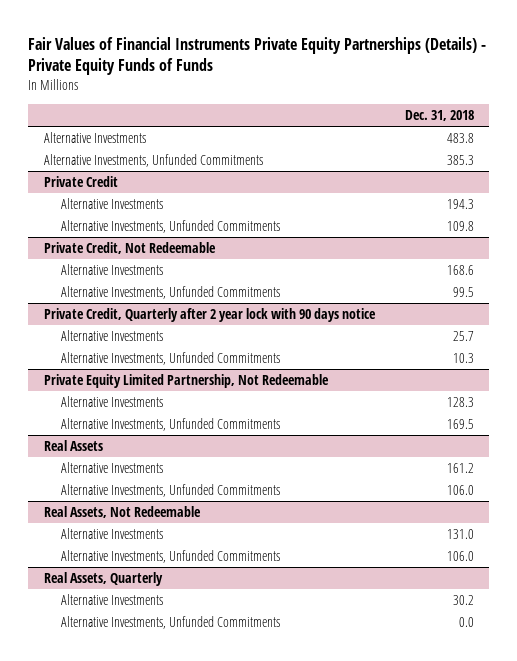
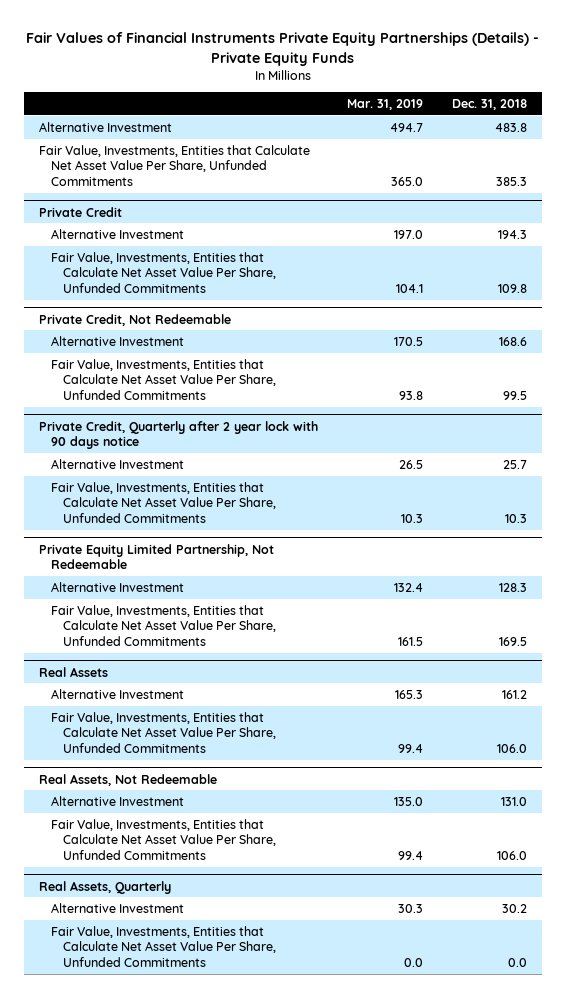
[28,36,487,76] Fair Values of Financial Instruments Private Equity Partnerships (Details) - Private Equity Funds of Funds -> [25,32,539,66] Fair Values of Financial Instruments Private Equity Partnerships (Details) - Private Equity Funds
none -> [346,98,423,110] Mar. 31, 2019
[43,132,146,144] Alternative Investments -> [38,121,172,132] Alternative Investment
[43,154,263,168] Alternative Investments, Unfunded Commitments -> [38,144,310,187] Fair Value, Investments, Entities that Calculate Net Asset Value Per Share, Unfunded Commitments
[61,198,164,210] Alternative Investments -> [51,228,185,239] Alternative Investment
[61,220,281,234] Alternative Investments, Unfunded Commitments -> [51,251,277,294] Fair Value, Investments, Entities that Calculate Net Asset Value Per Share, Unfunded Commitments
[61,264,164,276] Alternative Investments -> [51,335,185,346] Alternative Investment
[61,286,281,300] Alternative Investments, Unfunded Commitments -> [51,358,277,401] Fair Value, Investments, Entities that Calculate Net Asset Value Per Share, Unfunded Commitments
[61,330,164,342] Alternative Investments -> [51,458,185,469] Alternative Investment
[61,352,281,366] Alternative Investments, Unfunded Commitments -> [51,481,277,524] Fair Value, Investments, Entities that Calculate Net Asset Value Per Share, Unfunded Commitments
[61,396,164,408] Alternative Investments -> [51,581,185,592] Alternative Investment
[61,418,281,432] Alternative Investments, Unfunded Commitments -> [51,604,277,647] Fair Value, Investments, Entities that Calculate Net Asset Value Per Share, Unfunded Commitments
[61,462,164,474] Alternative Investments -> [51,688,185,699] Alternative Investment
[61,484,281,498] Alternative Investments, Unfunded Commitments -> [51,711,277,754] Fair Value, Investments, Entities that Calculate Net Asset Value Per Share, Unfunded Commitments
[61,528,164,540] Alternative Investments -> [51,795,185,806] Alternative Investment
[61,550,281,564] Alternative Investments, Unfunded Commitments -> [51,818,277,861] Fair Value, Investments, Entities that Calculate Net Asset Value Per Share, Unfunded Commitments
[61,594,164,606] Alternative Investments -> [51,902,185,913] Alternative Investment
[61,616,281,630] Alternative Investments, Unfunded Commitments -> [51,925,277,968] Fair Value, Investments, Entities that Calculate Net Asset Value Per Share, Unfunded Commitments

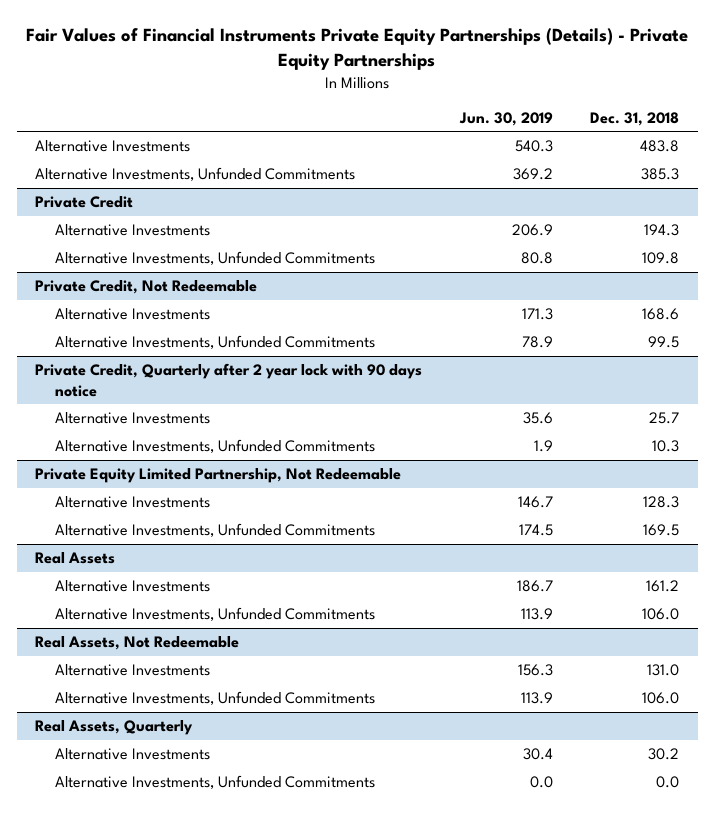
[25,32,539,66] Fair Values of Financial Instruments Private Equity Partnerships (Details) - Private Equity Funds -> [26,28,689,71] Fair Values of Financial Instruments Private Equity Partnerships (Details) - Private Equity Partnerships
[346,98,423,110] Mar. 31, 2019 -> none
none -> [458,111,553,126] Jun. 30, 2019
[38,121,172,132] Alternative Investment -> [35,140,191,153] Alternative Investments
[38,144,310,187] Fair Value, Investments, Entities that Calculate Net Asset Value Per Share, Unfunded Commitments -> [35,167,356,182] Alternative Investments, Unfunded Commitments
[51,228,185,239] Alternative Investment -> [55,224,211,237] Alternative Investments
[51,251,277,294] Fair Value, Investments, Entities that Calculate Net Asset Value Per Share, Unfunded Commitments -> [55,251,376,266] Alternative Investments, Unfunded Commitments
[51,335,185,346] Alternative Investment -> [55,308,211,321] Alternative Investments
[51,358,277,401] Fair Value, Investments, Entities that Calculate Net Asset Value Per Share, Unfunded Commitments -> [55,335,376,350] Alternative Investments, Unfunded Commitments
[51,458,185,469] Alternative Investment -> [55,412,211,425] Alternative Investments
[51,481,277,524] Fair Value, Investments, Entities that Calculate Net Asset Value Per Share, Unfunded Commitments -> [55,439,376,454] Alternative Investments, Unfunded Commitments
[51,581,185,592] Alternative Investment -> [55,496,211,509] Alternative Investments
[51,604,277,647] Fair Value, Investments, Entities that Calculate Net Asset Value Per Share, Unfunded Commitments -> [55,523,376,538] Alternative Investments, Unfunded Commitments
[51,688,185,699] Alternative Investment -> [55,580,211,593] Alternative Investments
[51,711,277,754] Fair Value, Investments, Entities that Calculate Net Asset Value Per Share, Unfunded Commitments -> [55,607,376,622] Alternative Investments, Unfunded Commitments
[51,795,185,806] Alternative Investment -> [55,664,211,677] Alternative Investments
[51,818,277,861] Fair Value, Investments, Entities that Calculate Net Asset Value Per Share, Unfunded Commitments -> [55,691,376,706] Alternative Investments, Unfunded Commitments
[51,902,185,913] Alternative Investment -> [55,748,211,761] Alternative Investments
[51,925,277,968] Fair Value, Investments, Entities that Calculate Net Asset Value Per Share, Unfunded Commitments -> [55,775,376,790] Alternative Investments, Unfunded Commitments

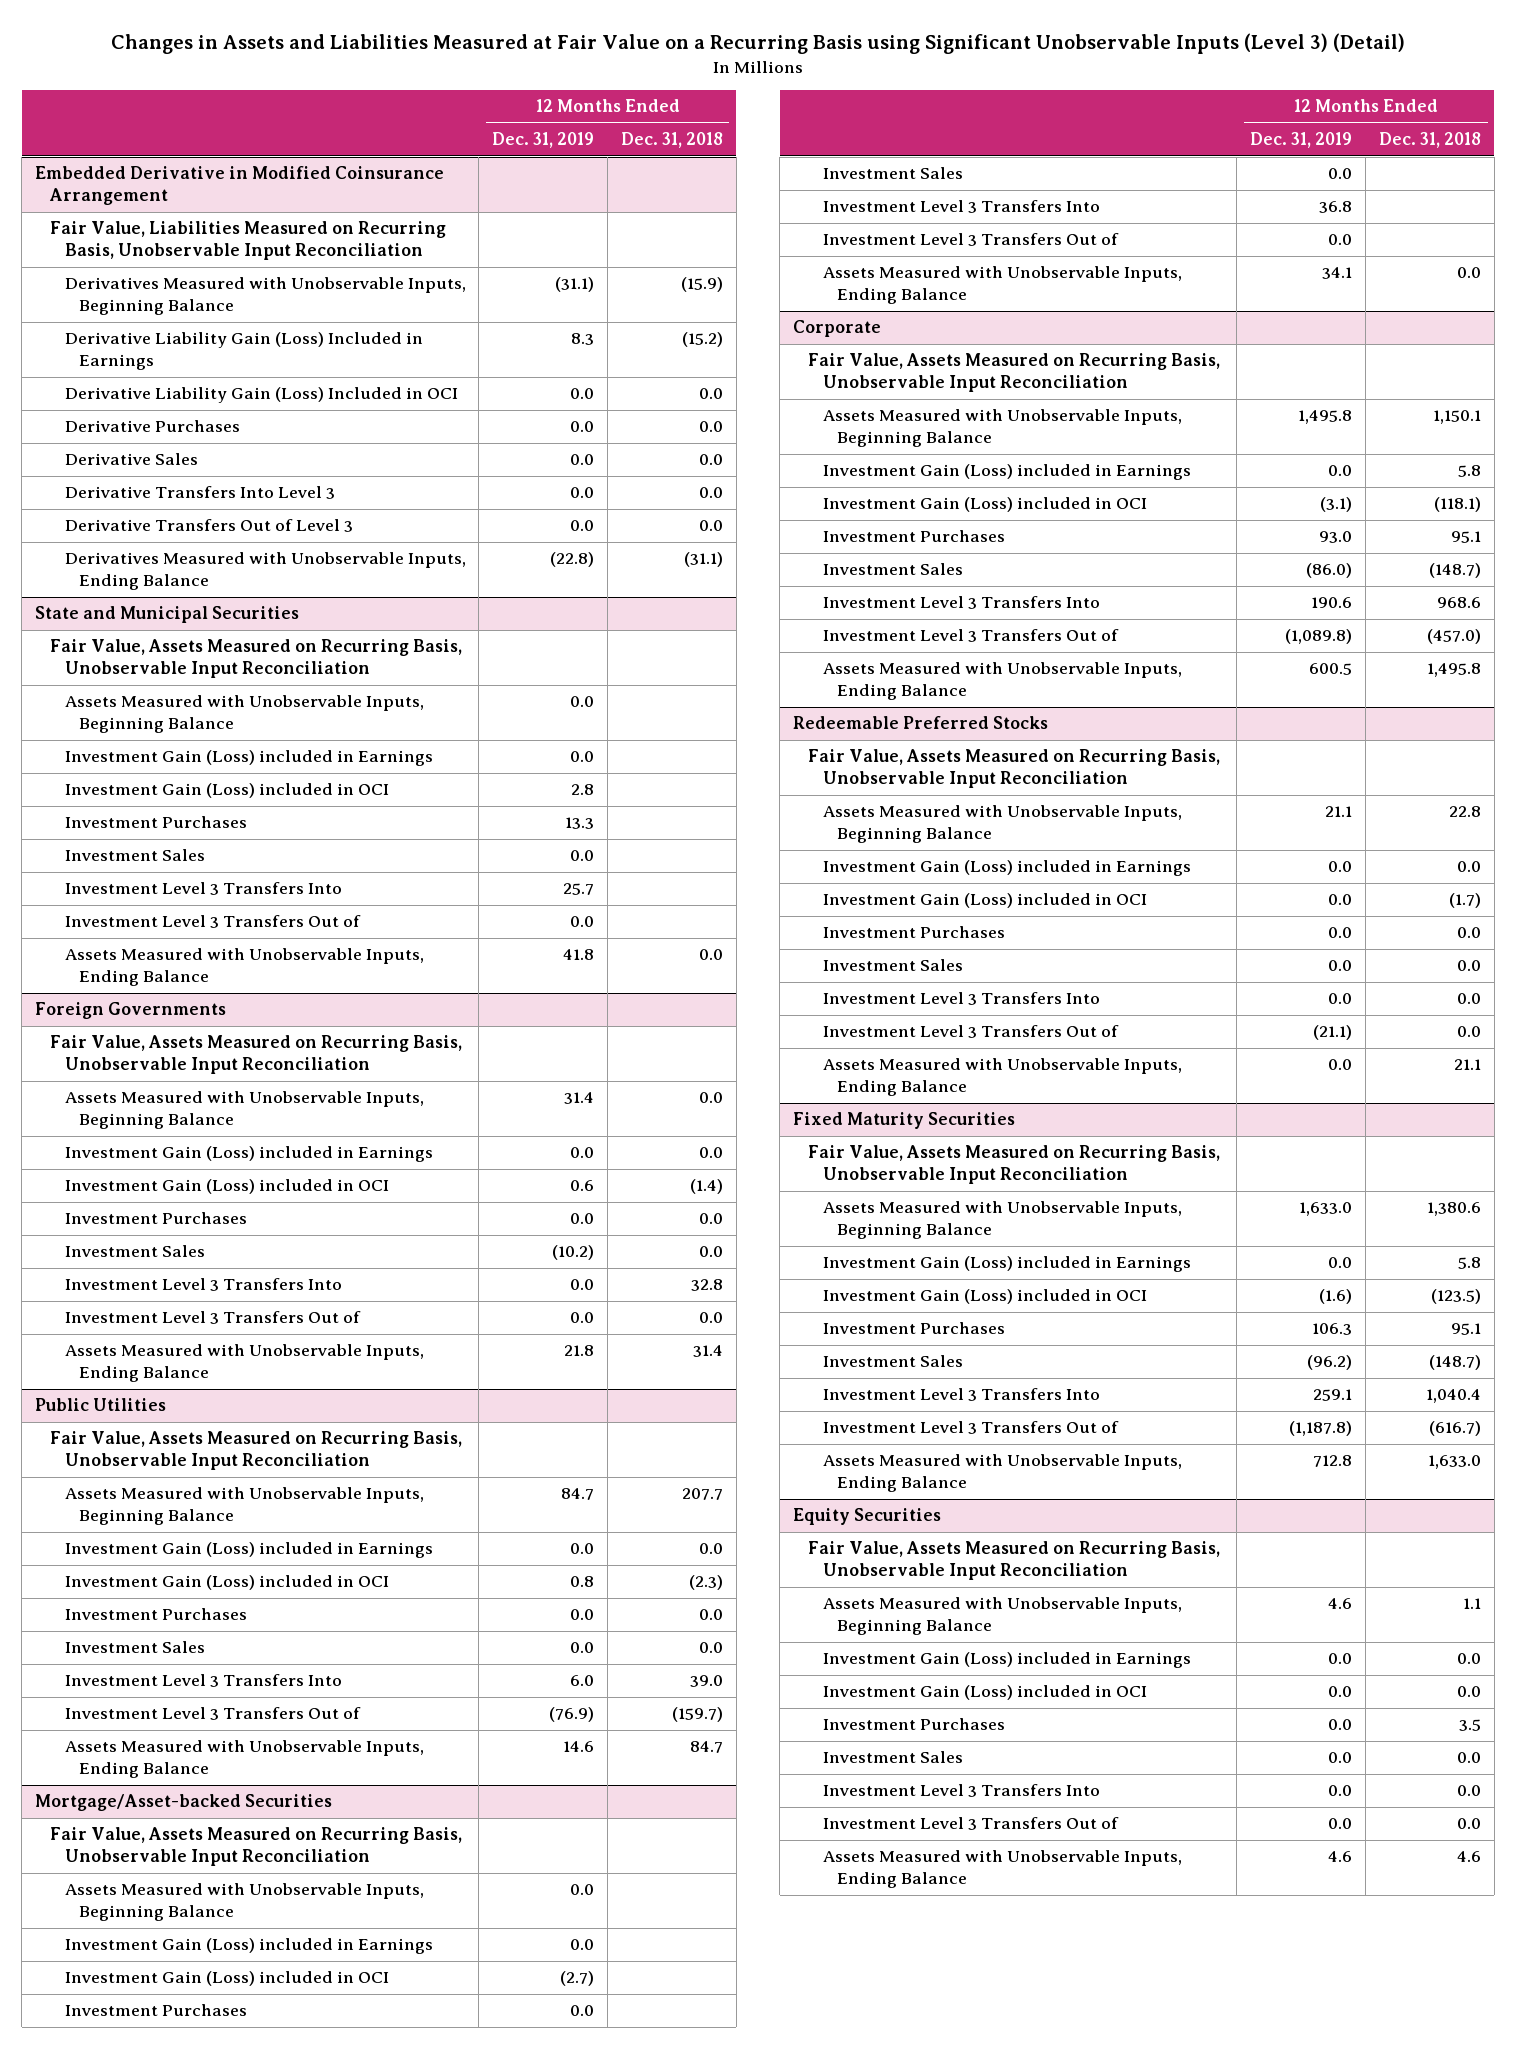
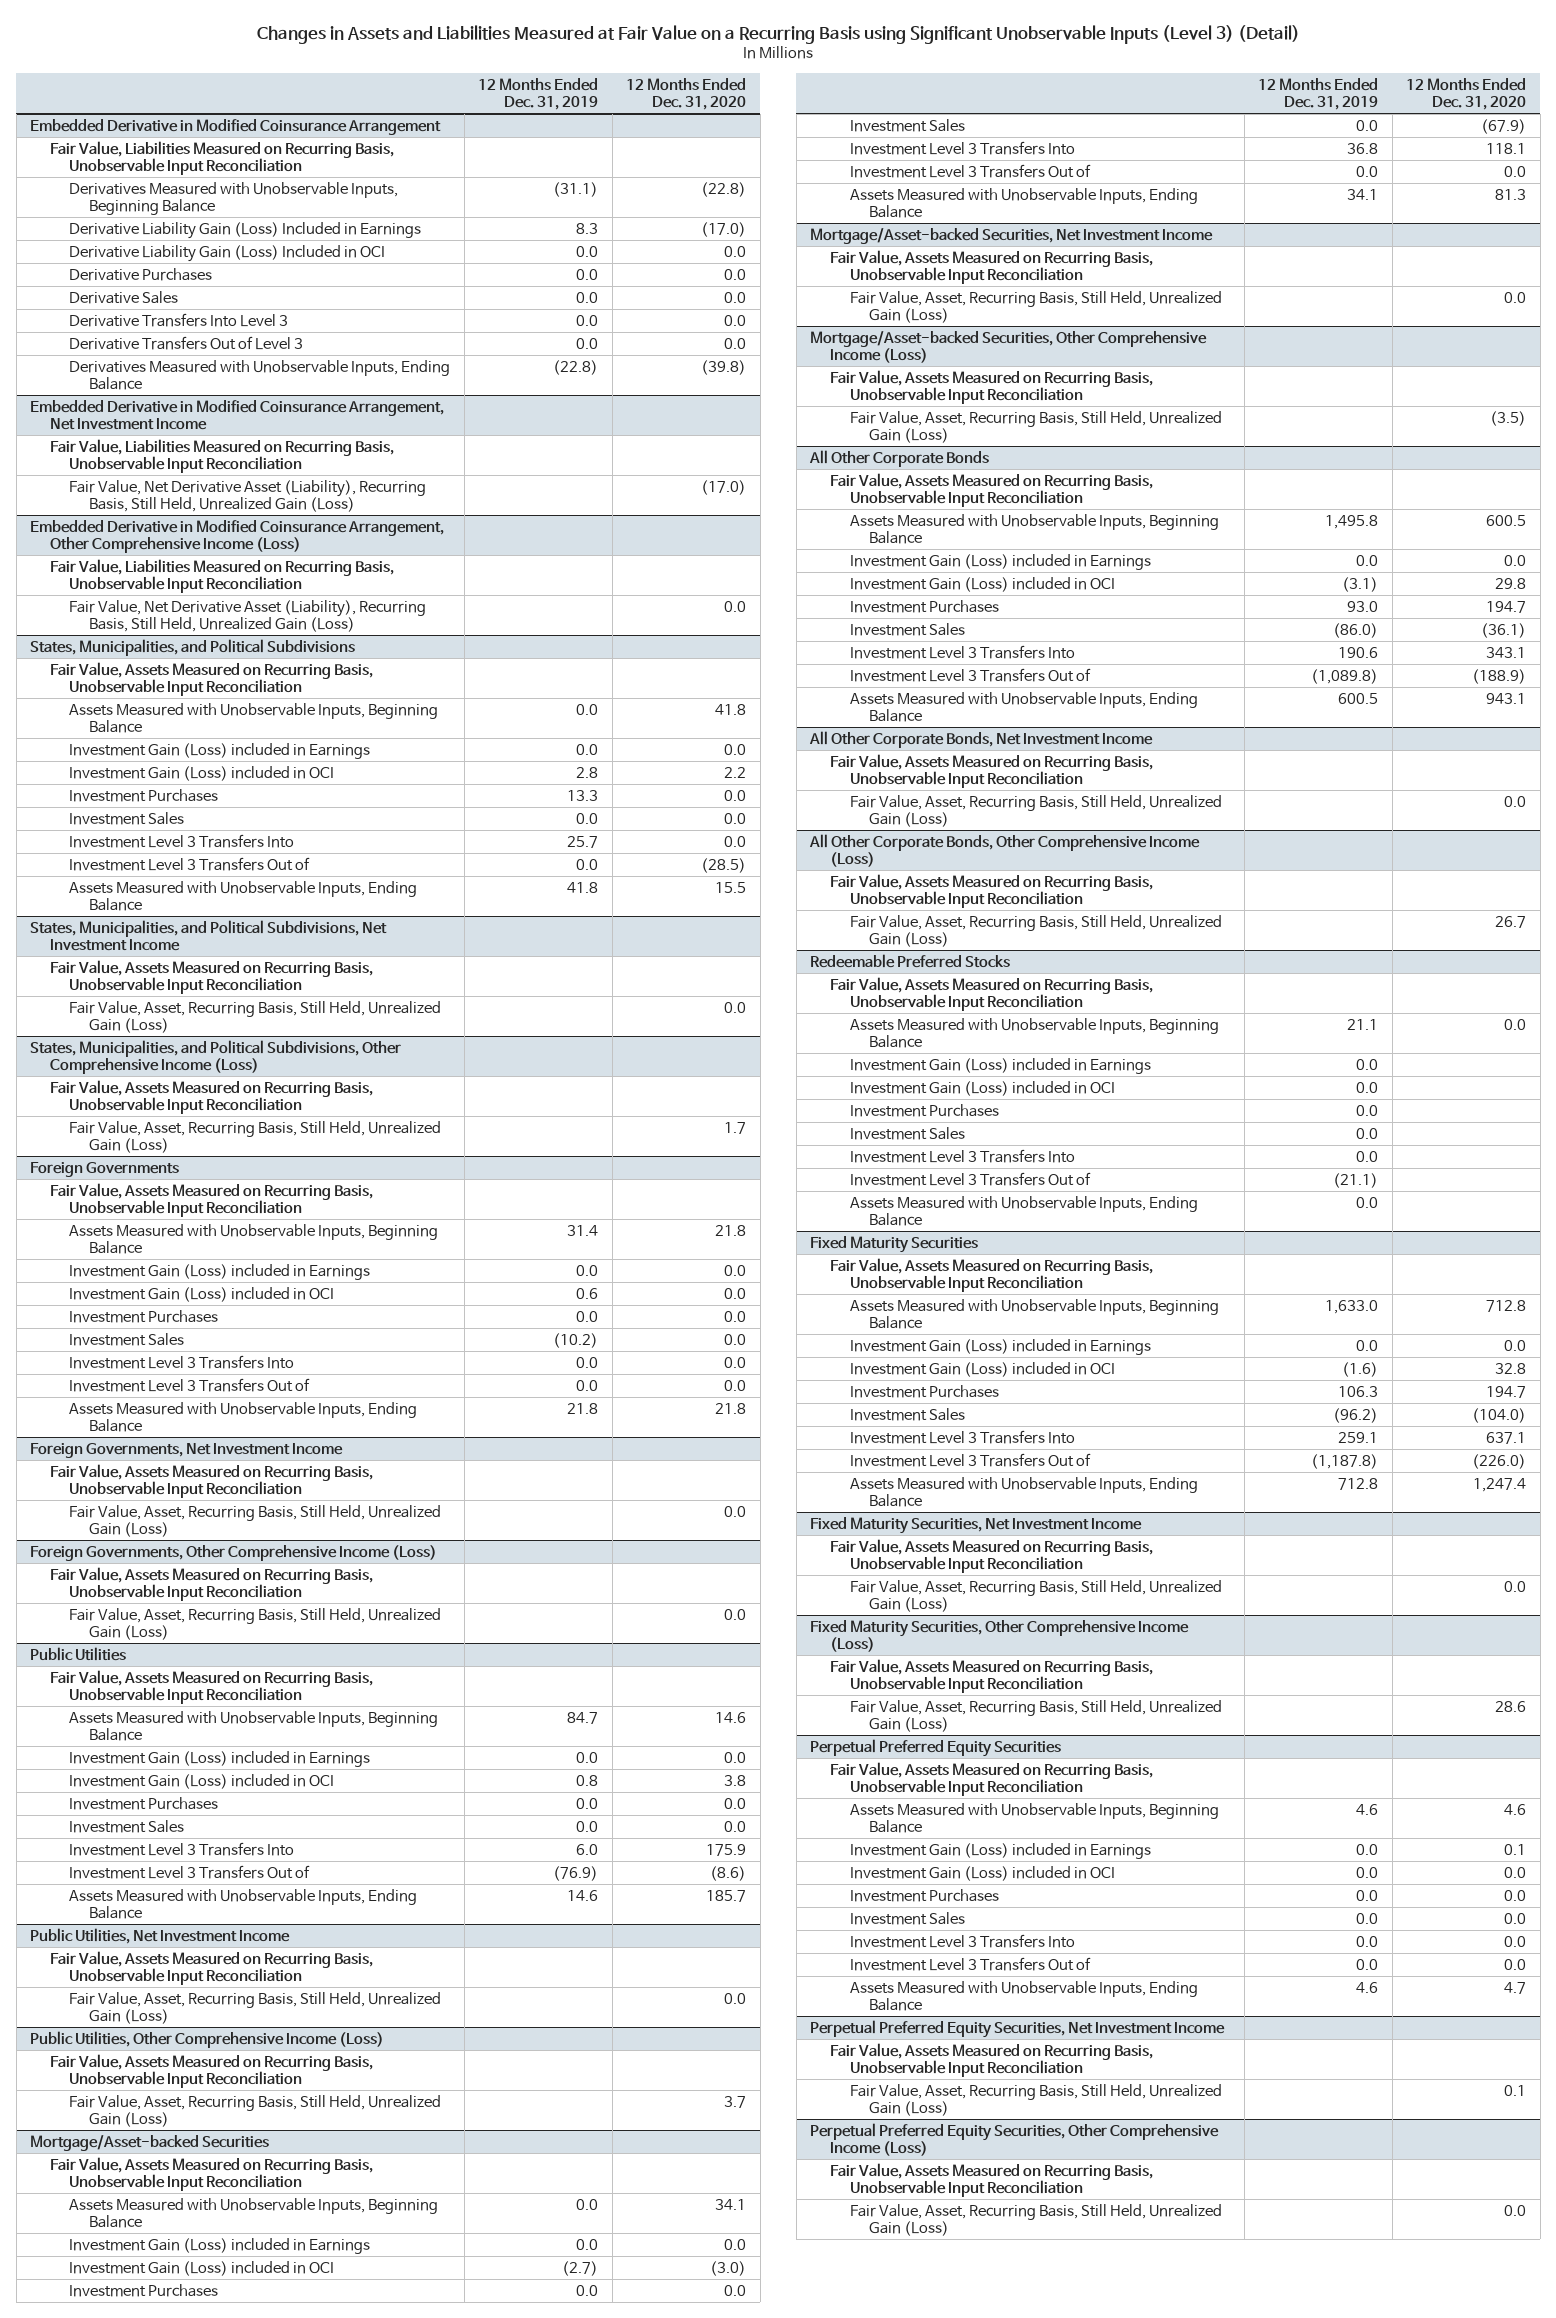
[620,132,723,149] Dec. 31, 2018 -> none
none -> [626,77,747,110] 12 Months Ended Dec. 31, 2020
none -> [30,399,445,430] Embedded Derivative in Modified Coinsurance Arrangement, Net Investment Income
none -> [49,438,394,473] Fair Value, Liabilities Measured on Recurring Basis, Unobservable Input Reconciliation
none -> [69,479,427,512] Fair Value, Net Derivative Asset (Liability), Recurring Basis, Still Held, Unrealized Gain (Loss)
none -> [30,519,445,553] Embedded Derivative in Modified Coinsurance Arrangement, Other Comprehensive Income (Loss)
none -> [49,558,394,593] Fair Value, Liabilities Measured on Recurring Basis, Unobservable Input Reconciliation
none -> [69,599,427,632] Fair Value, Net Derivative Asset (Liability), Recurring Basis, Still Held, Unrealized Gain (Loss)
[35,606,300,624] State and Municipal Securities -> [30,638,356,656] States, Municipalities, and Political Subdivisions
none -> [30,919,388,951] States, Municipalities, and Political Subdivisions, Net Investment Income
none -> [49,959,373,994] Fair Value, Assets Measured on Recurring Basis, Unobservable Input Reconciliation
none -> [69,1000,442,1033] Fair Value, Asset, Recurring Basis, Still Held, Unrealized Gain (Loss)
none -> [30,1039,402,1074] States, Municipalities, and Political Subdivisions, Other Comprehensive Income (Loss)
none -> [49,1079,373,1114] Fair Value, Assets Measured on Recurring Basis, Unobservable Input Reconciliation
none -> [69,1120,442,1153] Fair Value, Asset, Recurring Basis, Still Held, Unrealized Gain (Loss)
none -> [30,1442,344,1458] Foreign Governments, Net Investment Income
none -> [49,1463,373,1498] Fair Value, Assets Measured on Recurring Basis, Unobservable Input Reconciliation
none -> [69,1504,442,1537] Fair Value, Asset, Recurring Basis, Still Held, Unrealized Gain (Loss)
none -> [30,1544,438,1561] Foreign Governments, Other Comprehensive Income (Loss)
none -> [49,1566,373,1601] Fair Value, Assets Measured on Recurring Basis, Unobservable Input Reconciliation
none -> [69,1607,442,1640] Fair Value, Asset, Recurring Basis, Still Held, Unrealized Gain (Loss)
none -> [30,1927,291,1944] Public Utilities, Net Investment Income
none -> [49,1950,373,1985] Fair Value, Assets Measured on Recurring Basis, Unobservable Input Reconciliation
none -> [69,1991,442,2024] Fair Value, Asset, Recurring Basis, Still Held, Unrealized Gain (Loss)
none -> [30,2030,385,2048] Public Utilities, Other Comprehensive Income (Loss)
none -> [49,2053,373,2088] Fair Value, Assets Measured on Recurring Basis, Unobservable Input Reconciliation
none -> [69,2094,442,2127] Fair Value, Asset, Recurring Basis, Still Held, Unrealized Gain (Loss)
[793,320,882,338] Corporate -> none
none -> [810,227,1214,244] Mortgage/Asset-backed Securities, Net Investment Income
none -> [849,290,1222,323] Fair Value, Asset, Recurring Basis, Still Held, Unrealized Gain (Loss)
none -> [810,330,1208,363] Mortgage/Asset-backed Securities, Other Comprehensive Income (Loss)
none -> [829,369,1153,404] Fair Value, Assets Measured on Recurring Basis, Unobservable Input Reconciliation
none -> [849,410,1222,443] Fair Value, Asset, Recurring Basis, Still Held, Unrealized Gain (Loss)
none -> [809,449,990,467] All Other Corporate Bonds
none -> [829,472,1153,507] Fair Value, Assets Measured on Recurring Basis, Unobservable Input Reconciliation
none -> [809,730,1154,748] All Other Corporate Bonds, Net Investment Income
none -> [829,753,1153,788] Fair Value, Assets Measured on Recurring Basis, Unobservable Input Reconciliation
none -> [849,794,1222,827] Fair Value, Asset, Recurring Basis, Still Held, Unrealized Gain (Loss)
none -> [809,833,1201,867] All Other Corporate Bonds, Other Comprehensive Income (Loss)
none -> [829,873,1153,908] Fair Value, Assets Measured on Recurring Basis, Unobservable Input Reconciliation
none -> [849,914,1222,947] Fair Value, Asset, Recurring Basis, Still Held, Unrealized Gain (Loss)
[793,1508,942,1526] Equity Securities -> none
none -> [810,1516,1143,1534] Fixed Maturity Securities, Net Investment Income
none -> [849,1579,1222,1612] Fair Value, Asset, Recurring Basis, Still Held, Unrealized Gain (Loss)
none -> [810,1619,1190,1652] Fixed Maturity Securities, Other Comprehensive Income (Loss)
none -> [829,1658,1153,1693] Fair Value, Assets Measured on Recurring Basis, Unobservable Input Reconciliation
none -> [849,1699,1222,1732] Fair Value, Asset, Recurring Basis, Still Held, Unrealized Gain (Loss)
none -> [810,1738,1062,1757] Perpetual Preferred Equity Securities
none -> [829,1761,1153,1796] Fair Value, Assets Measured on Recurring Basis, Unobservable Input Reconciliation
none -> [810,2019,1226,2038] Perpetual Preferred Equity Securities, Net Investment Income
none -> [829,2042,1153,2077] Fair Value, Assets Measured on Recurring Basis, Unobservable Input Reconciliation
none -> [849,2083,1222,2116] Fair Value, Asset, Recurring Basis, Still Held, Unrealized Gain (Loss)
none -> [810,2122,1220,2156] Perpetual Preferred Equity Securities, Other Comprehensive Income (Loss)
none -> [829,2162,1153,2197] Fair Value, Assets Measured on Recurring Basis, Unobservable Input Reconciliation
none -> [849,2203,1222,2236] Fair Value, Asset, Recurring Basis, Still Held, Unrealized Gain (Loss)

